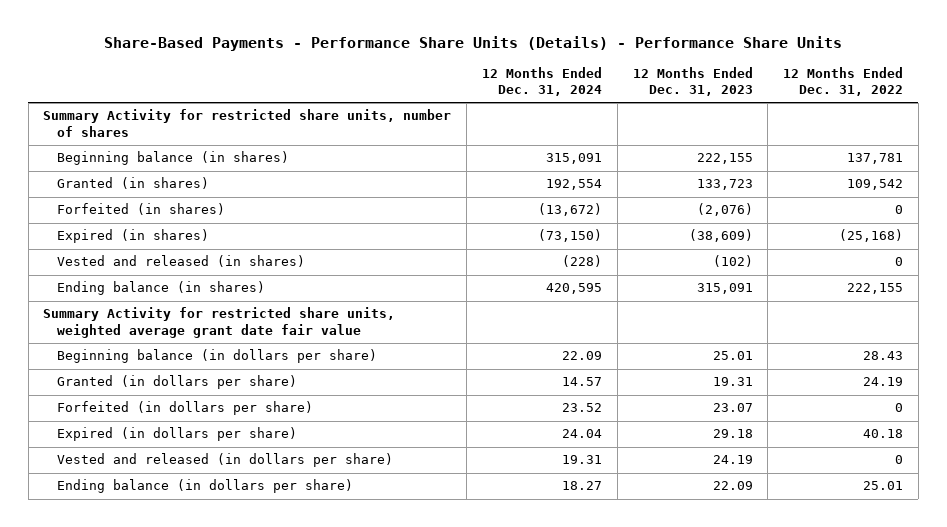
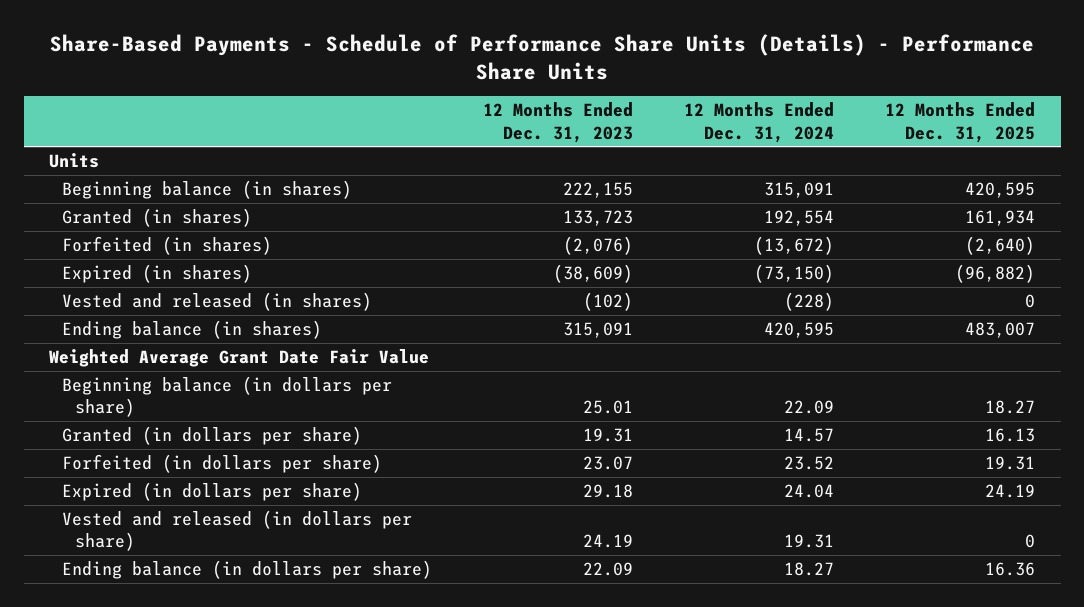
[104,35,843,51] Share-Based Payments - Performance Share Units (Details) - Performance Share Units -> [50,34,1035,80] Share-Based Payments - Schedule of Performance Share Units (Details) - Performance Share Units
[783,66,904,96] 12 Months Ended Dec. 31, 2022 -> none
none -> [885,102,1036,143] 12 Months Ended Dec. 31, 2025
[43,109,452,137] Summary Activity for restricted share units, number of shares -> [49,152,100,168] Units
[43,307,396,338] Summary Activity for restricted share units, weighted average grant date fair value -> [49,348,430,367] Weighted Average Grant Date Fair Value

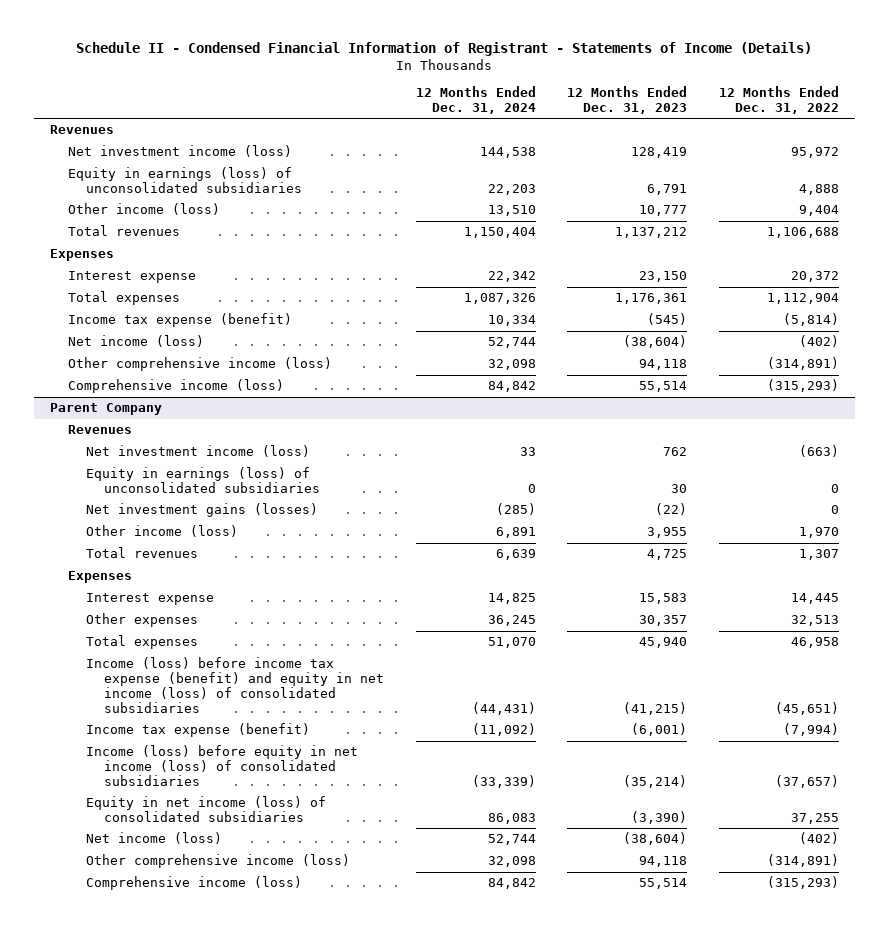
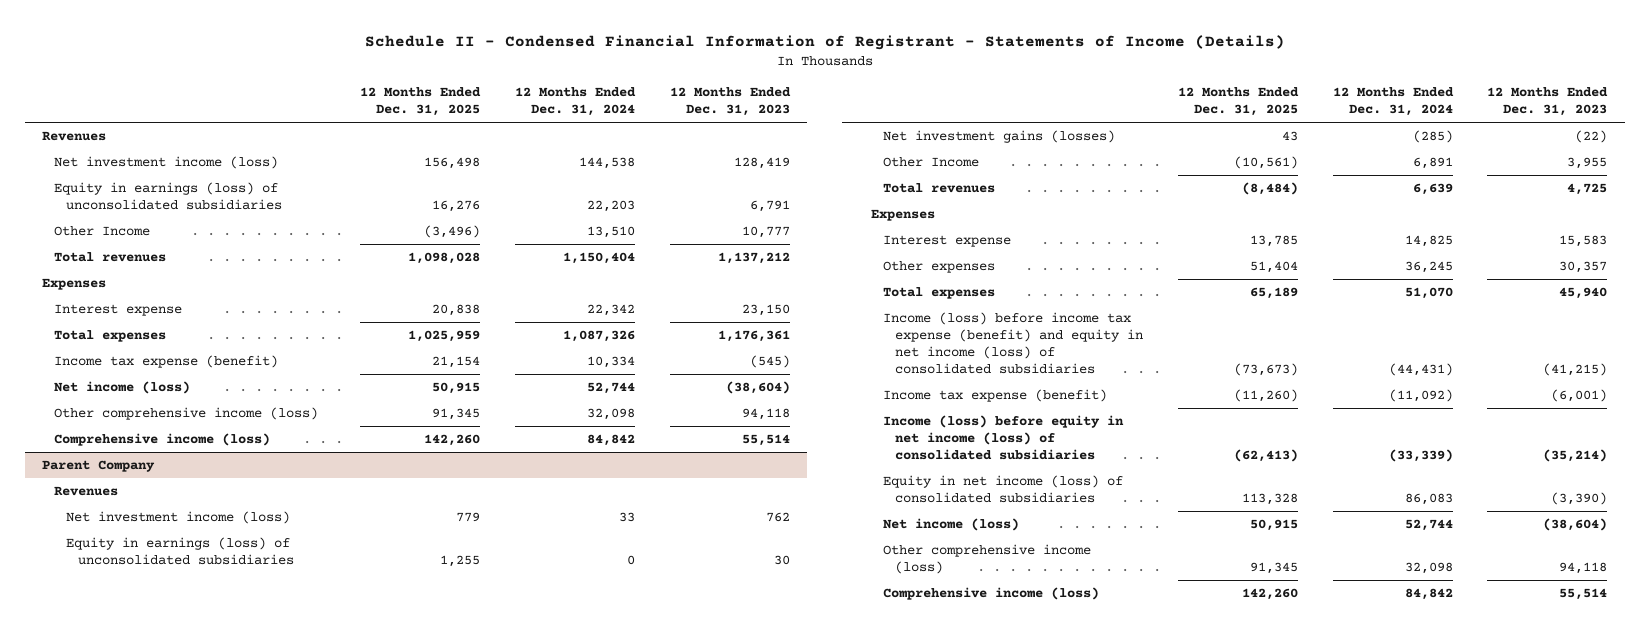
[719,86,840,115] 12 Months Ended Dec. 31, 2022 -> none
none -> [360,87,482,117] 12 Months Ended Dec. 31, 2025
[67,203,220,216] Other income (loss) -> [53,226,150,237] Other Income
[85,525,238,538] Other income (loss) -> [883,157,980,168] Other Income

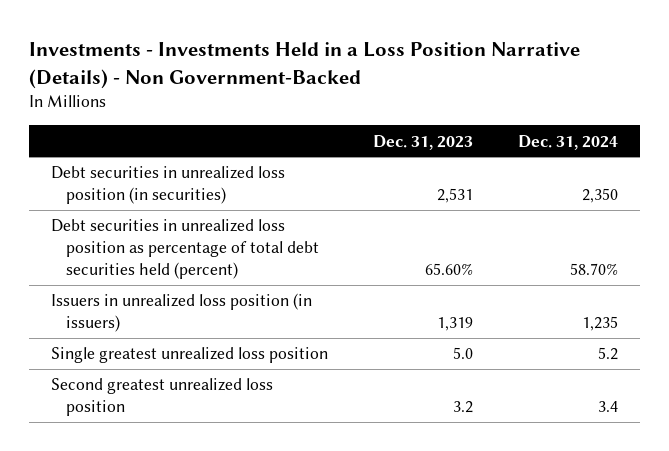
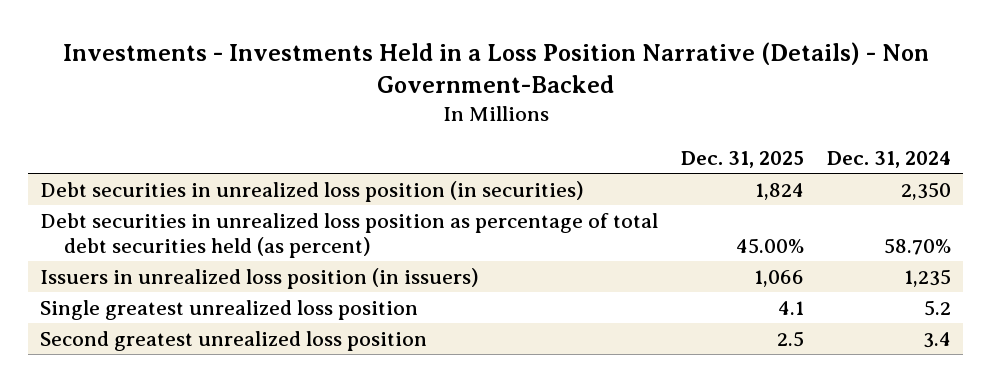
[373,134,474,150] Dec. 31, 2023 -> none
none -> [681,150,805,168] Dec. 31, 2025
[51,219,320,280] Debt securities in unrealized loss position as percentage of total debt securities held (percent) -> [39,212,658,258] Debt securities in unrealized loss position as percentage of total debt securities held (as percent)

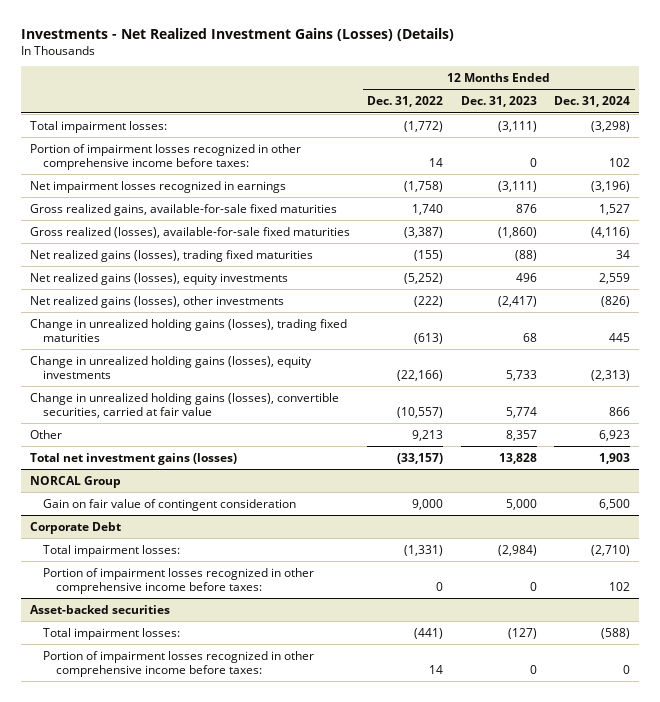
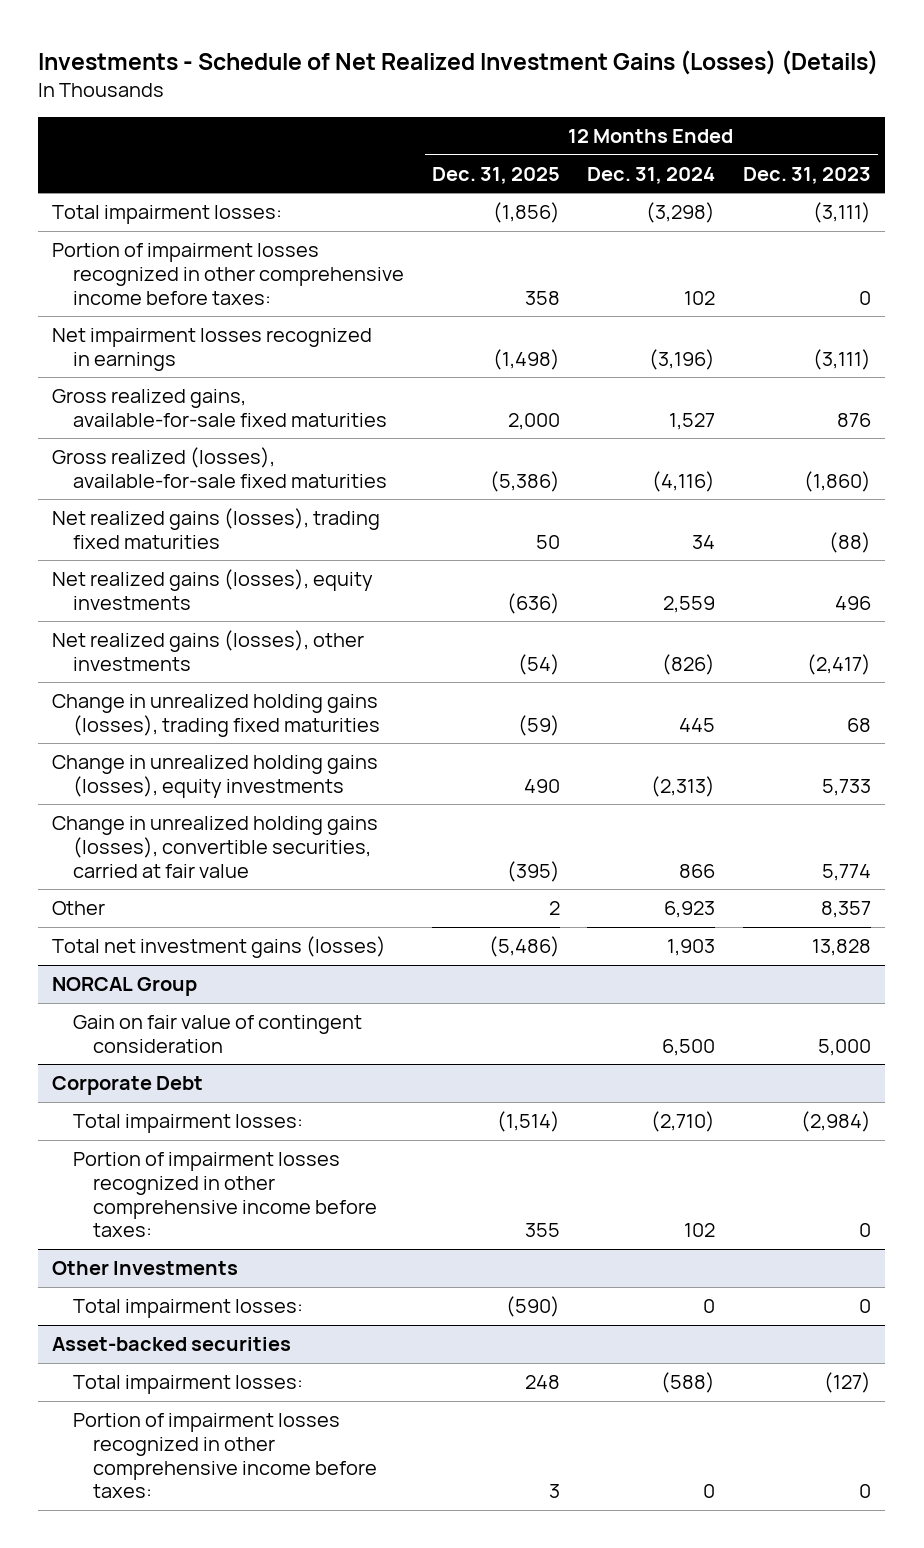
[20,28,454,42] Investments - Net Realized Investment Gains (Losses) (Details) -> [38,49,879,75] Investments - Schedule of Net Realized Investment Gains (Losses) (Details)
[367,96,444,108] Dec. 31, 2022 -> none
none -> [431,166,560,184] Dec. 31, 2025
none -> [52,1261,239,1276] Other Investments
none -> [72,1299,303,1319] Total impairment losses:

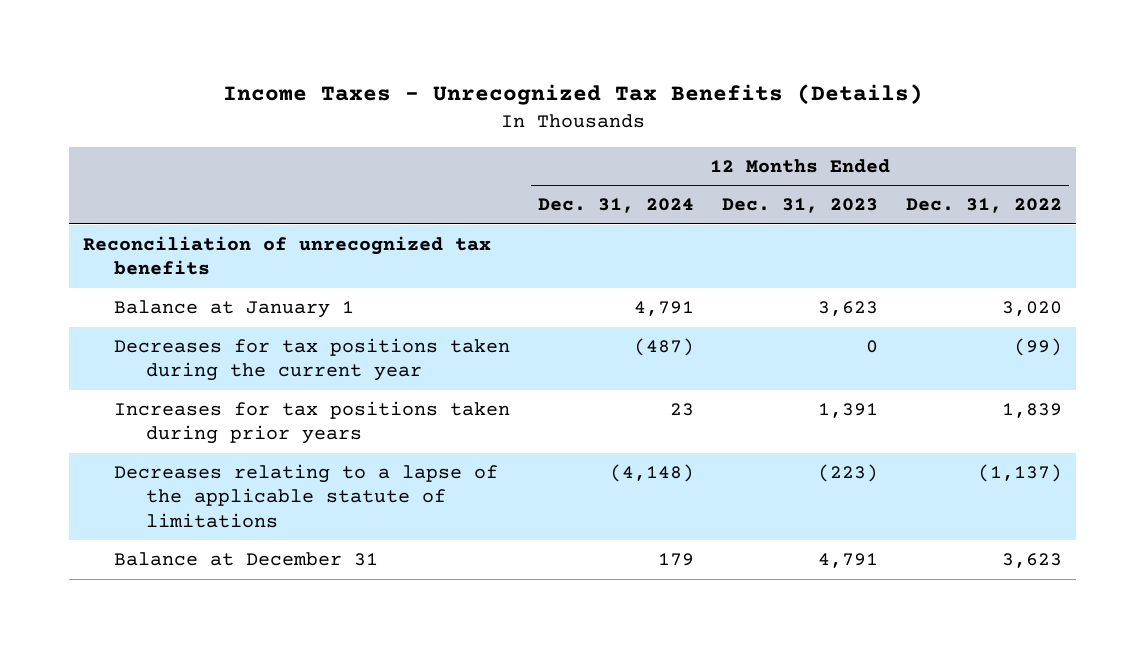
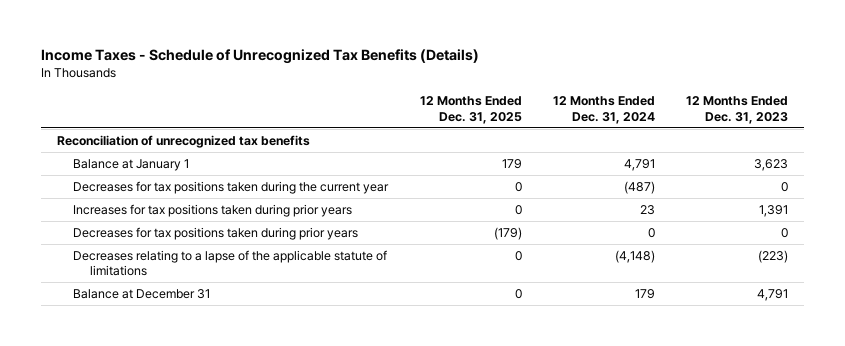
[222,83,923,105] Income Taxes - Unrecognized Tax Benefits (Details) -> [41,49,480,65] Income Taxes - Schedule of Unrecognized Tax Benefits (Details)
[906,198,1063,214] Dec. 31, 2022 -> none
none -> [419,96,522,124] 12 Months Ended Dec. 31, 2025
none -> [73,226,359,240] Decreases for tax positions taken during prior years

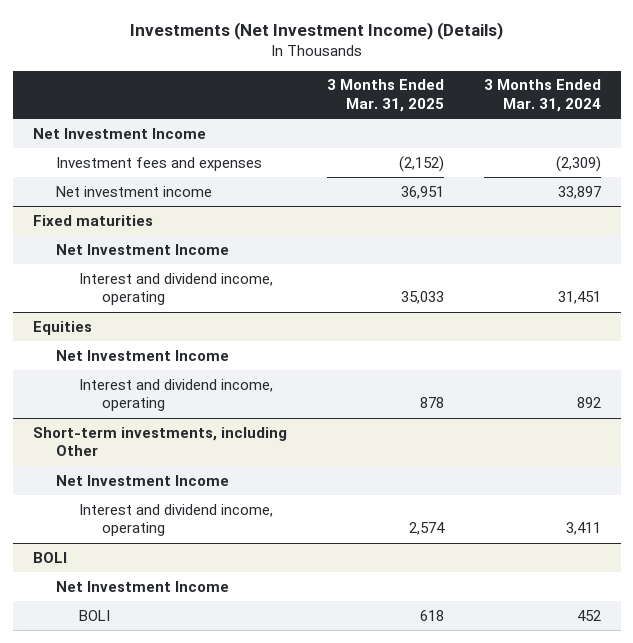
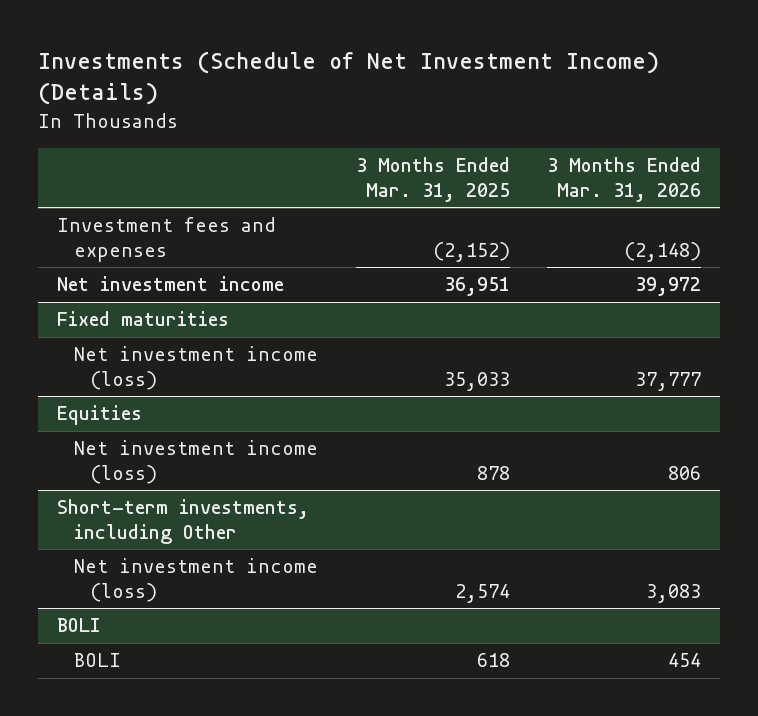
[129,21,503,40] Investments (Net Investment Income) (Details) -> [37,51,659,106] Investments (Schedule of Net Investment Income) (Details)
[483,79,601,113] 3 Months Ended Mar. 31, 2024 -> none
none -> [547,157,702,202] 3 Months Ended Mar. 31, 2026
[32,127,206,139] Net Investment Income -> none
[55,243,229,255] Net Investment Income -> none
[79,272,274,306] Interest and dividend income, operating -> [73,346,318,390] Net investment income (loss)
[55,349,229,361] Net Investment Income -> none
[79,378,274,412] Interest and dividend income, operating -> [73,440,318,484] Net investment income (loss)
[55,474,229,486] Net Investment Income -> none
[79,503,274,537] Interest and dividend income, operating -> [73,558,318,602] Net investment income (loss)
[55,580,229,592] Net Investment Income -> none

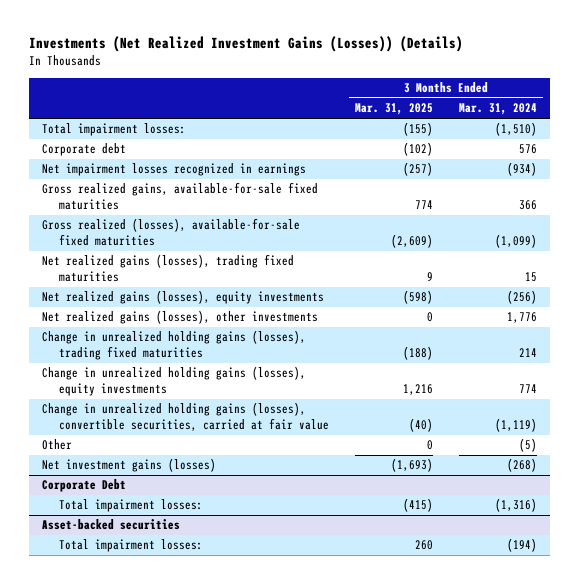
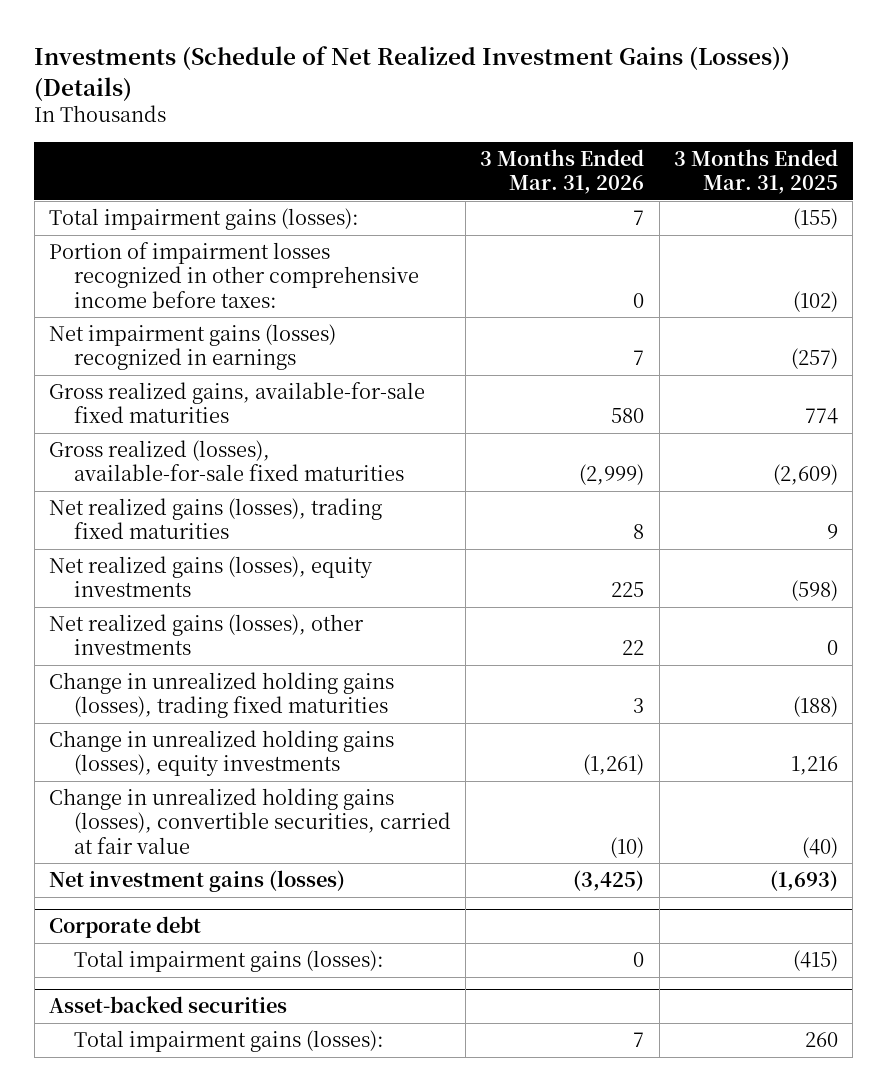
[29,36,464,53] Investments (Net Realized Investment Gains (Losses)) (Details) -> [34,45,791,101] Investments (Schedule of Net Realized Investment Gains (Losses)) (Details)
[458,103,537,116] Mar. 31, 2024 -> none
none -> [480,148,645,195] 3 Months Ended Mar. 31, 2026
[42,123,187,137] Total impairment losses: -> [48,207,359,230] Total impairment gains (losses):
[42,143,127,157] Corporate debt -> [48,241,419,308] Portion of impairment losses recognized in other comprehensive income before taxes:
[42,163,307,177] Net impairment losses recognized in earnings -> [48,323,336,371] Net impairment gains (losses) recognized in earnings
[42,439,73,451] Other -> none
[42,479,127,493] Corporate Debt -> [48,916,201,939] Corporate debt
[59,499,204,513] Total impairment losses: -> [73,949,384,972] Total impairment gains (losses):
[59,539,204,553] Total impairment losses: -> [73,1029,384,1052] Total impairment gains (losses):

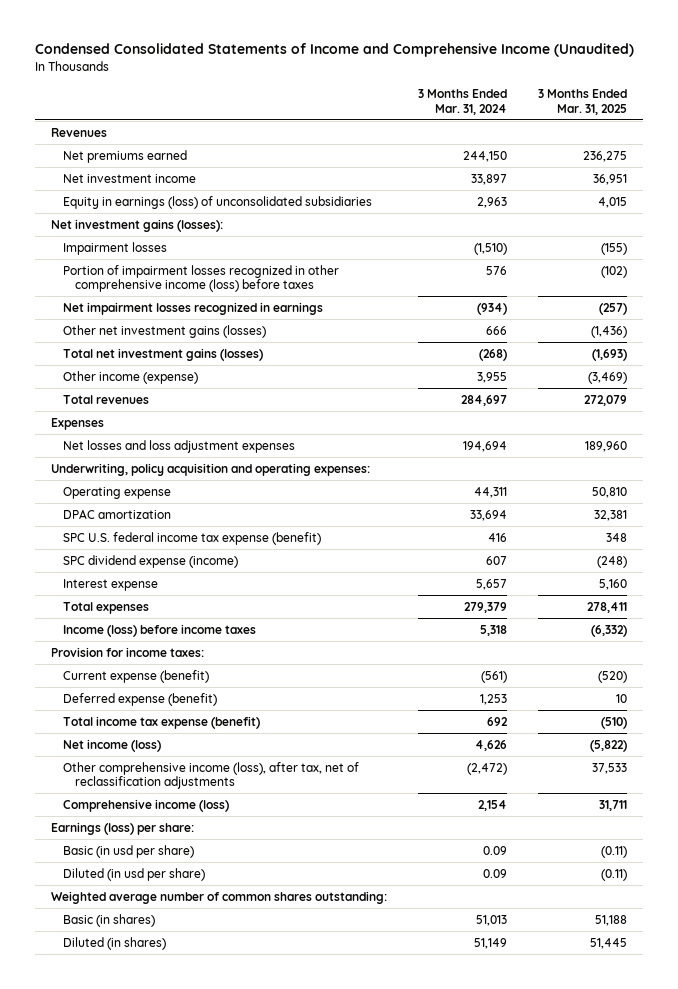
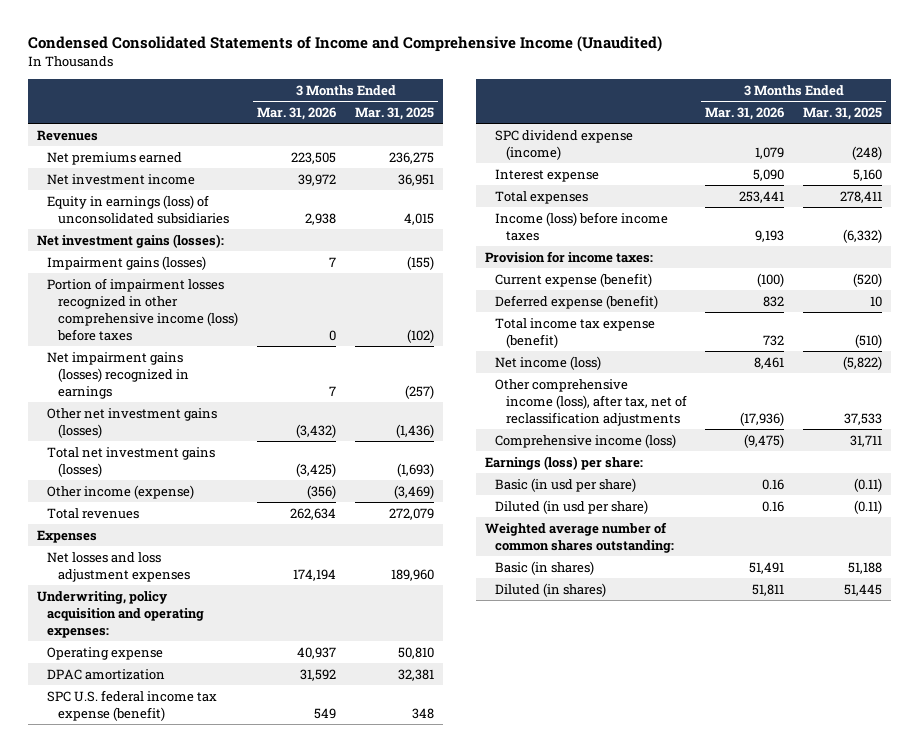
[417,89,507,115] 3 Months Ended Mar. 31, 2024 -> none
none -> [257,106,337,120] Mar. 31, 2026
[62,241,167,255] Impairment losses -> [47,255,207,270] Impairment gains (losses)
[62,301,323,315] Net impairment losses recognized in earnings -> [47,351,189,399] Net impairment gains (losses) recognized in earnings

